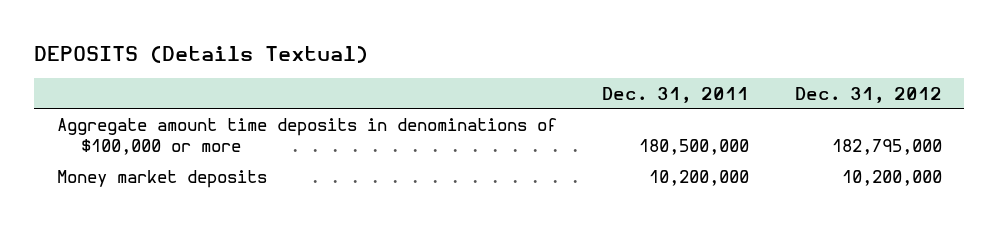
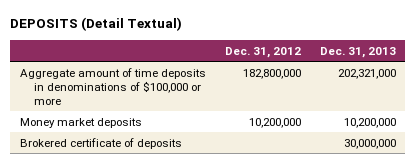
[34,45,369,63] DEPOSITS (Details Textual) -> [10,17,183,32] DEPOSITS (Detail Textual)
[602,86,750,103] Dec. 31, 2011 -> none
none -> [319,46,396,58] Dec. 31, 2013
[57,117,558,156] Aggregate amount time deposits in denominations of $100,000 or more -> [19,67,206,105] Aggregate amount of time deposits in denominations of $100,000 or more
[831,139,942,156] 182,795,000 -> [242,68,301,79] 182,800,000
none -> [19,137,182,149] Brokered certificate of deposits

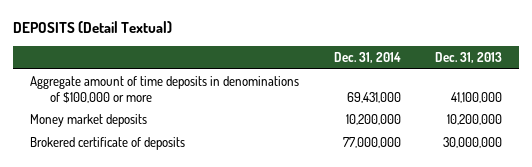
[224,46,301,58] Dec. 31, 2012 -> none
none -> [333,52,401,64] Dec. 31, 2014
[337,68,396,79] 202,321,000 -> [451,91,503,103] 41,100,000

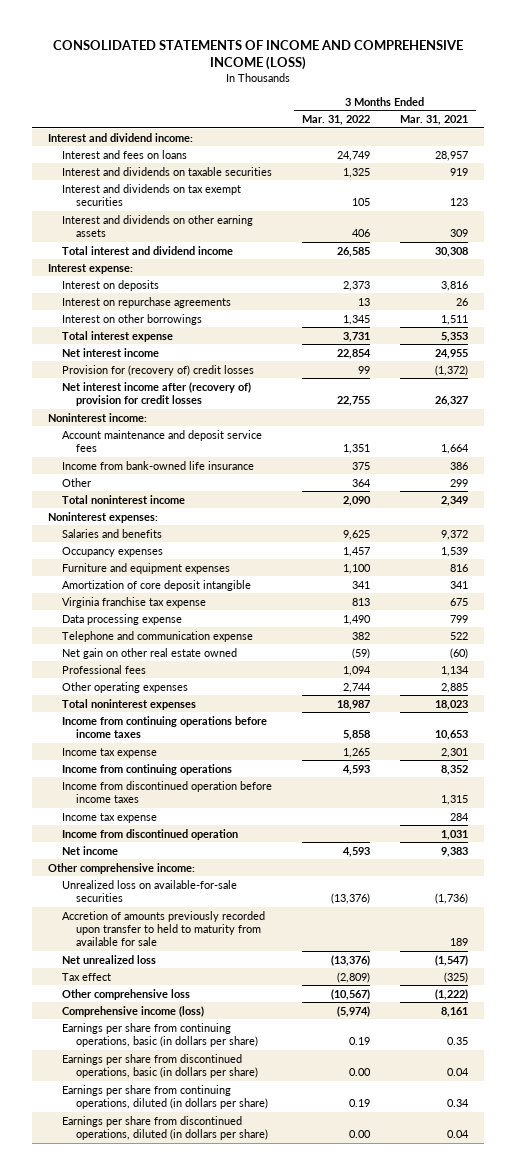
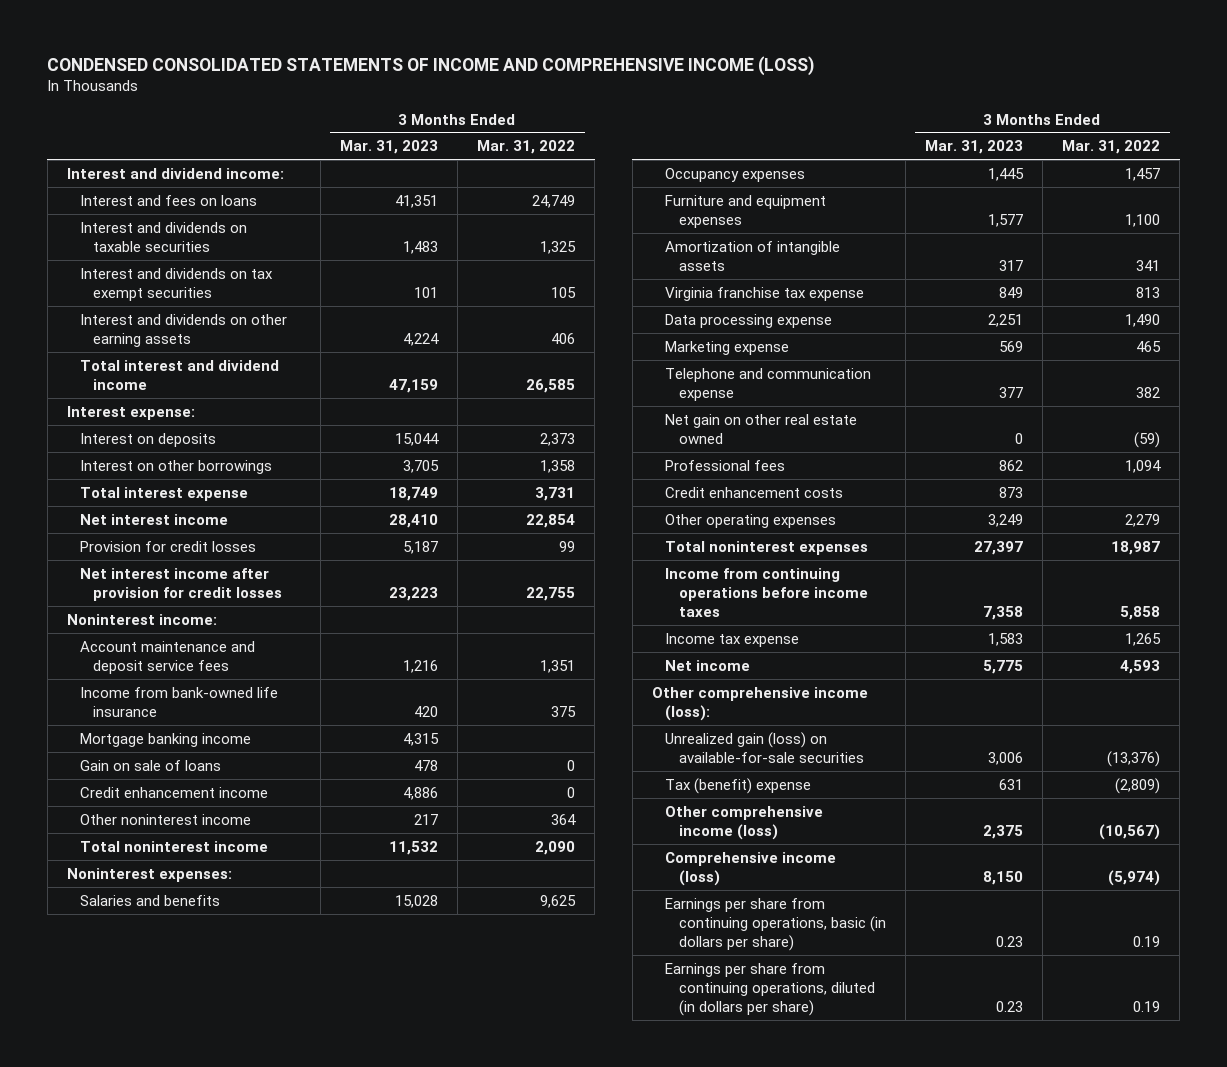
[53,39,464,71] CONSOLIDATED STATEMENTS OF INCOME AND COMPREHENSIVE INCOME (LOSS) -> [47,55,815,76] CONDENSED CONSOLIDATED STATEMENTS OF INCOME AND COMPREHENSIVE INCOME (LOSS)
[400,114,469,125] Mar. 31, 2021 -> none
none -> [339,140,438,155] Mar. 31, 2023
[61,296,231,308] Interest on repurchase agreements -> none
[343,314,371,325] 1,345 -> [539,459,575,473] 1,358
[61,364,254,376] Provision for (recovery of) credit losses -> [80,540,257,552] Provision for credit losses
[61,381,251,407] Net interest income after (recovery of) provision for credit losses -> [80,567,283,602] Net interest income after provision for credit losses
none -> [80,732,252,747] Mortgage banking income
none -> [80,759,222,771] Gain on sale of loans
none -> [80,786,269,798] Credit enhancement income
[61,477,91,487] Other -> [80,813,252,825] Other noninterest income
[61,579,251,591] Amortization of core deposit intangible -> [665,240,841,272] Amortization of intangible assets
none -> [665,340,790,355] Marketing expense
none -> [665,486,844,498] Credit enhancement costs
[343,682,372,693] 2,744 -> [1125,513,1161,527] 2,279
[61,763,232,775] Income from continuing operations -> none
[61,780,272,804] Income from discontinued operation before income taxes -> none
[61,812,157,823] Income tax expense -> none
[61,828,238,840] Income from discontinued operation -> none
[61,879,237,903] Unrealized loss on available-for-sale securities -> none
[61,910,265,947] Accretion of amounts previously recorded upon transfer to held to maturity from available for sale -> none
[47,862,195,874] Other comprehensive income: -> [651,686,868,722] Other comprehensive income (loss):
[61,954,156,964] Net unrealized loss -> [665,731,864,764] Unrealized gain (loss) on available-for-sale securities
[61,972,111,981] Tax effect -> [665,777,812,794] Tax (benefit) expense
[61,988,190,1000] Other comprehensive loss -> [665,805,824,841] Other comprehensive income (loss)
[61,1053,258,1079] Earnings per share from discontinued operations, basic (in dollars per share) -> none
[61,1115,268,1141] Earnings per share from discontinued operations, diluted (in dollars per share) -> none

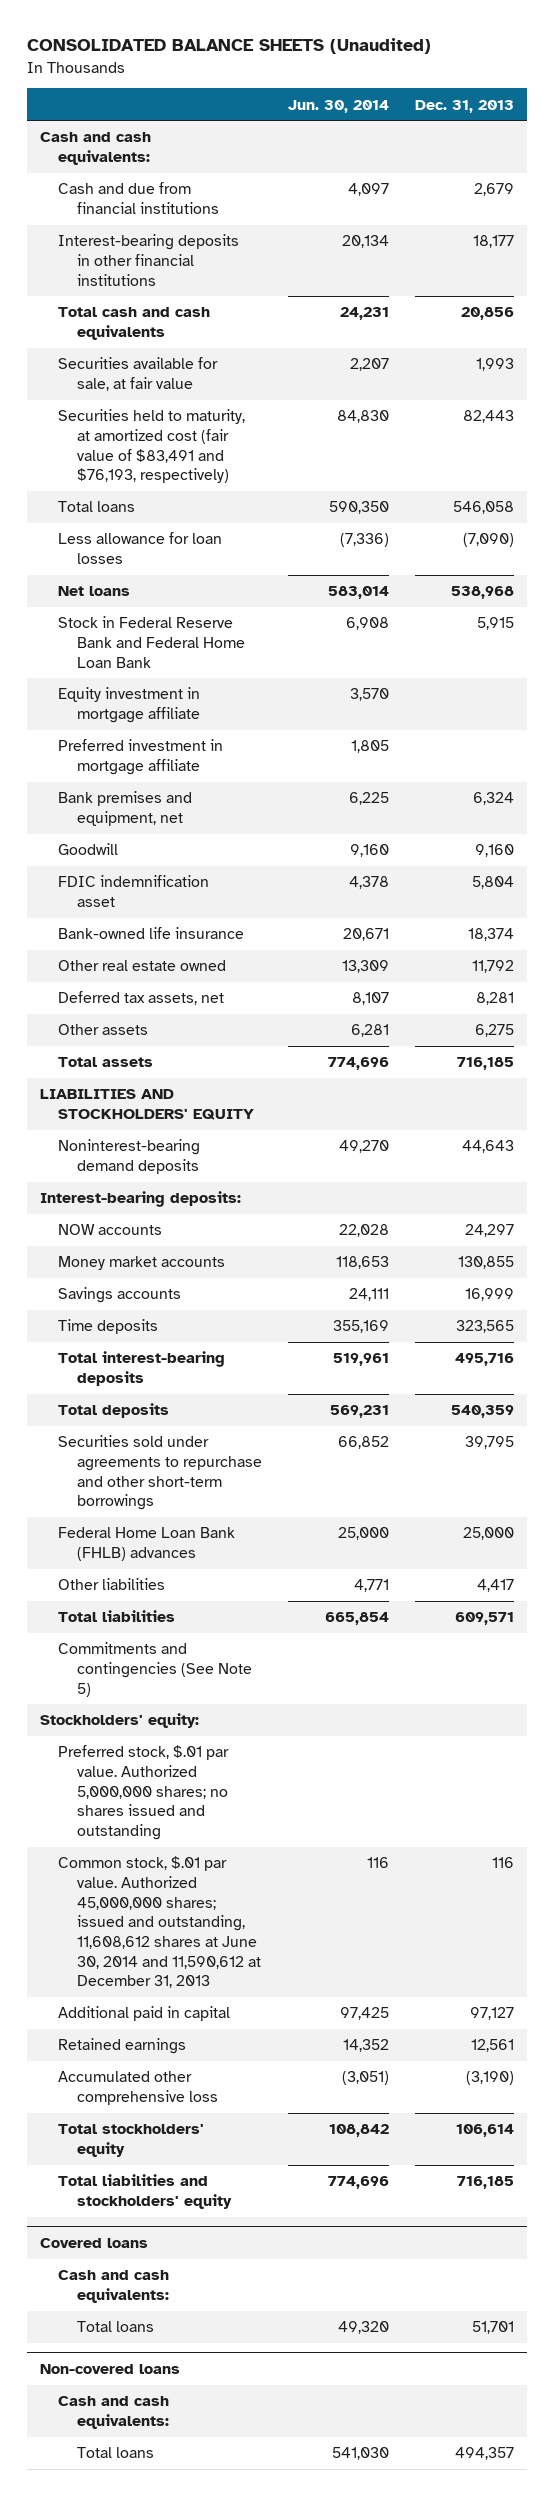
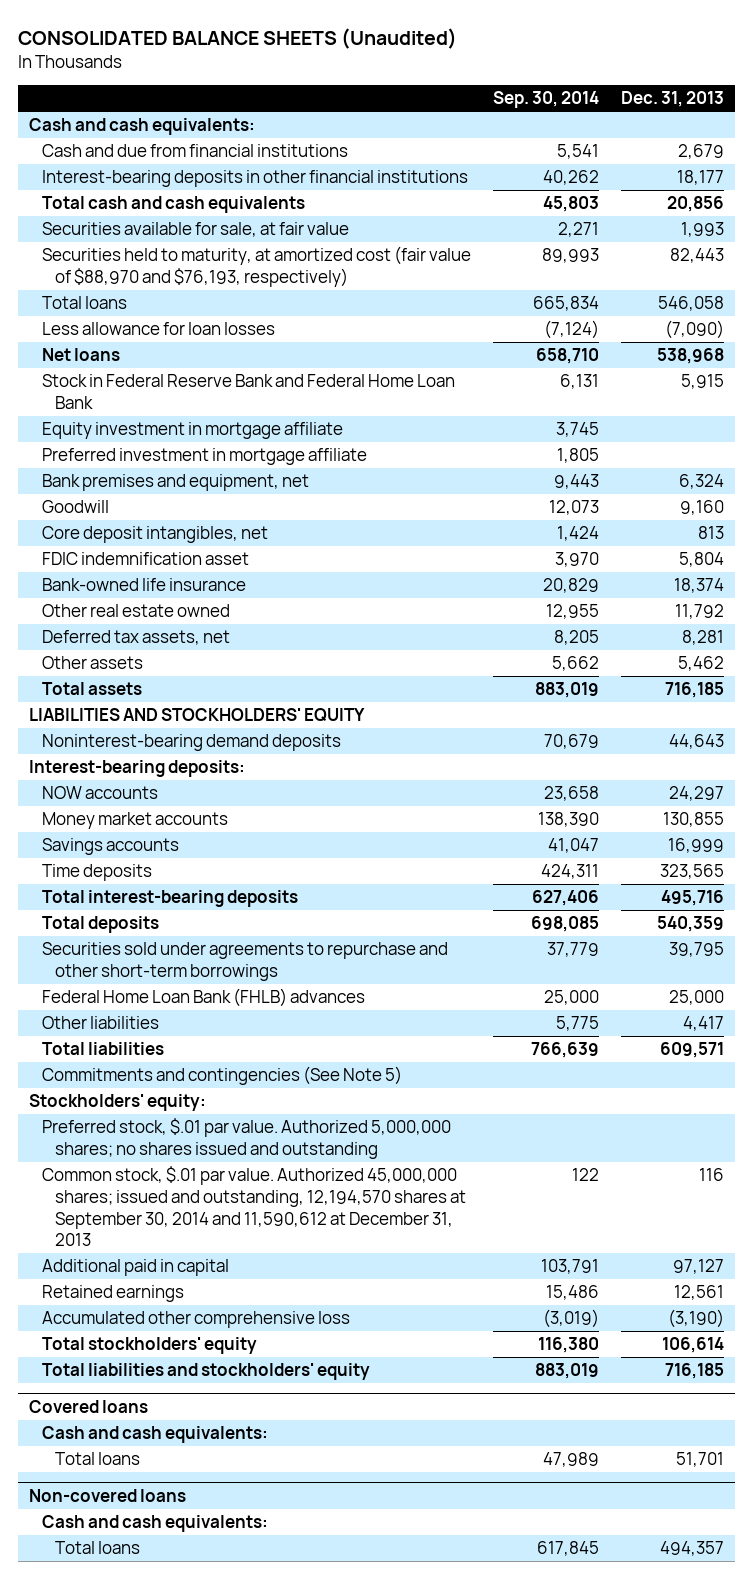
[287,99,389,113] Jun. 30, 2014 -> none
none -> [493,91,600,109] Sep. 30, 2014
[58,409,246,484] Securities held to maturity, at amortized cost (fair value of $83,491 and $76,193, respectively) -> [42,246,472,287] Securities held to maturity, at amortized cost (fair value of $88,970 and $76,193, respectively)
none -> [42,526,269,544] Core deposit intangibles, net
[474,1024,514,1038] 6,275 -> [678,656,725,672] 5,462
[58,1856,261,1989] Common stock, $.01 par value. Authorized 45,000,000 shares; issued and outstanding, 11,608,612 shares at June 30, 2014 and 11,590,612 at December 31, 2013 -> [42,1166,467,1247] Common stock, $.01 par value. Authorized 45,000,000 shares; issued and outstanding, 12,194,570 shares at September 30, 2014 and 11,590,612 at December 31, 2013

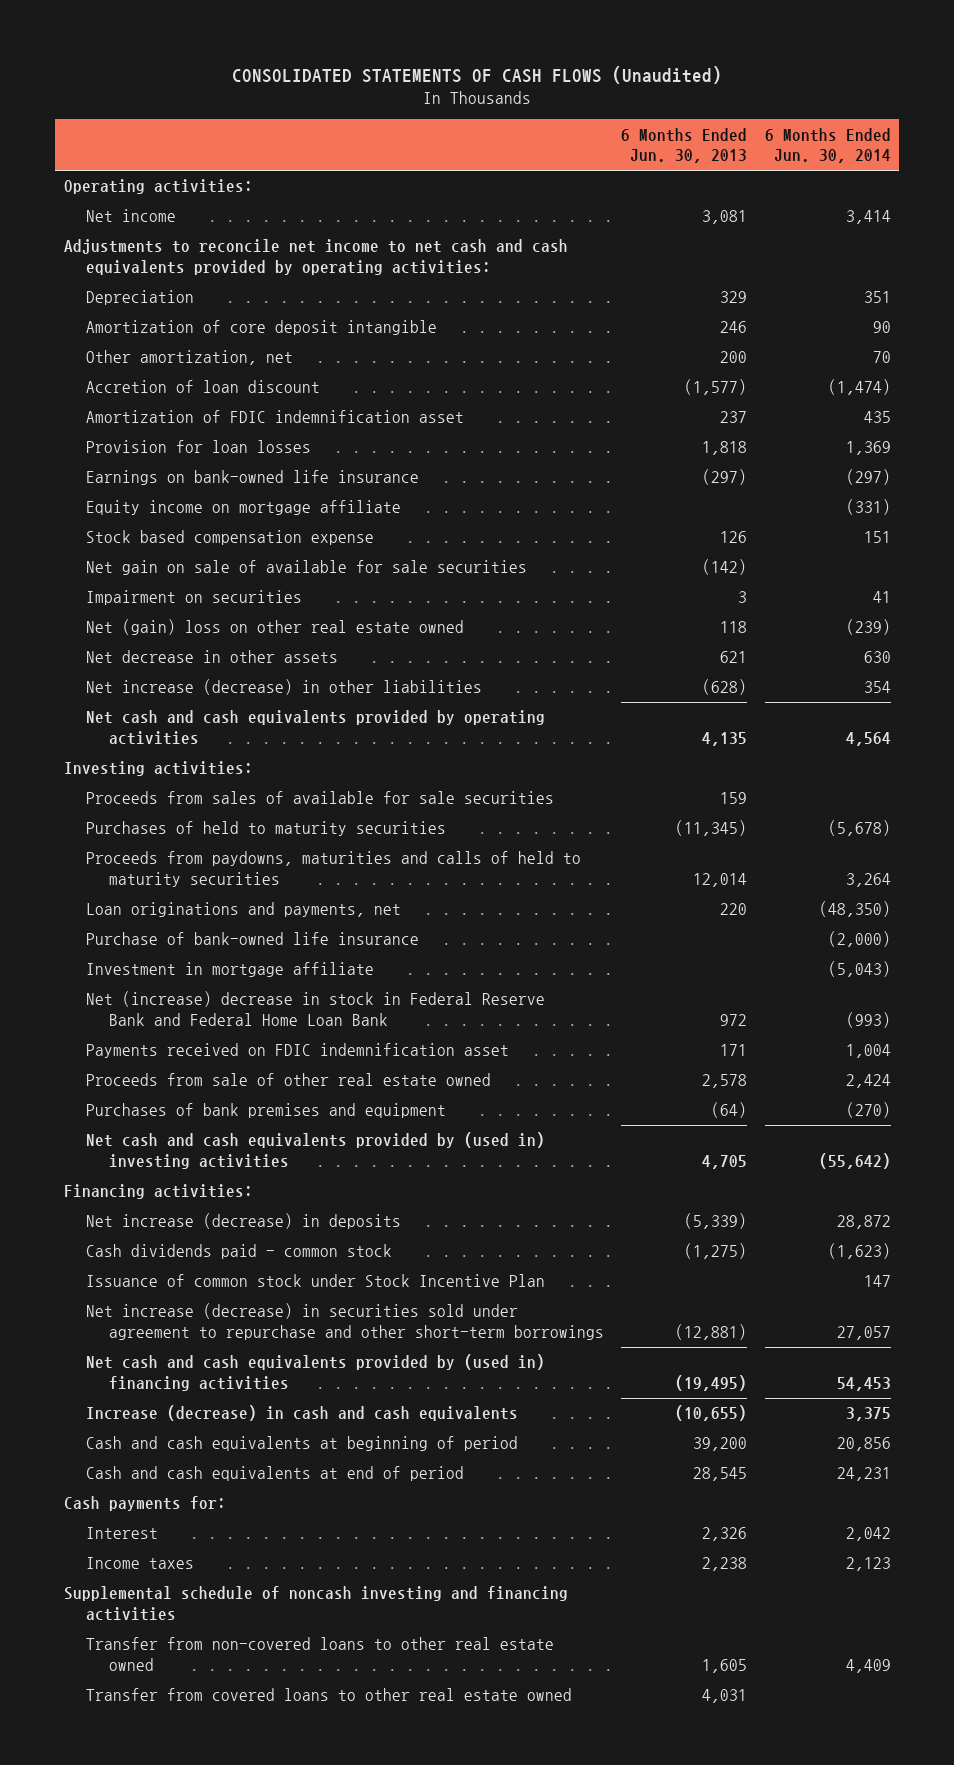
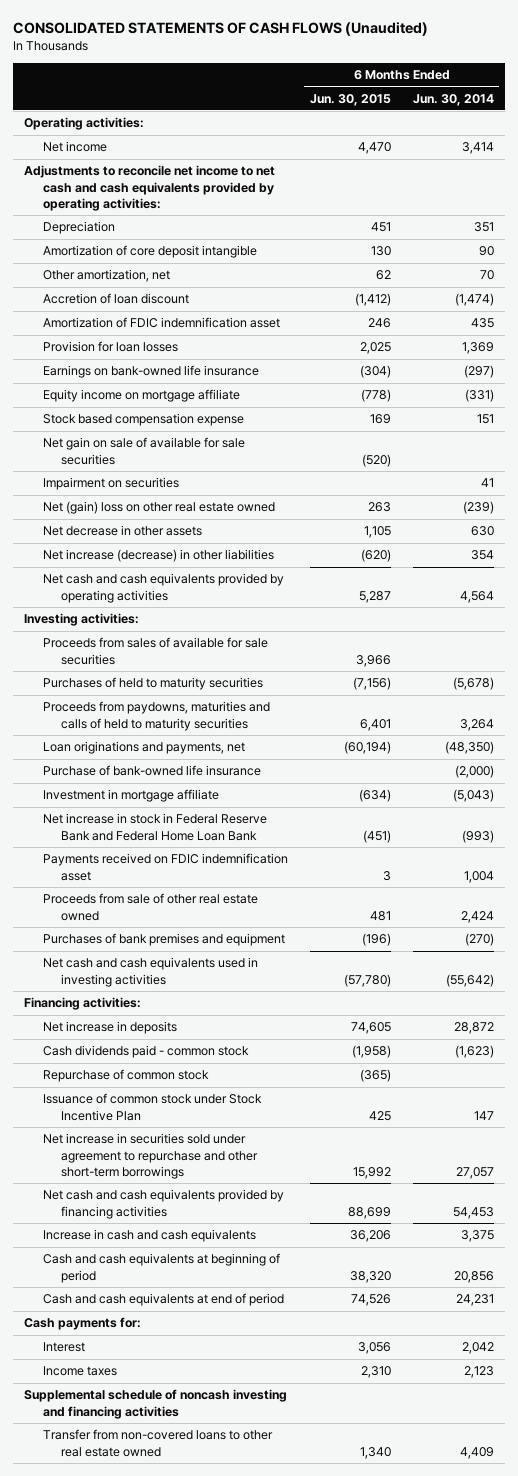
[621,127,748,164] 6 Months Ended Jun. 30, 2013 -> none
none -> [309,93,391,106] Jun. 30, 2015
[86,991,546,1027] Net (increase) decrease in stock in Federal Reserve Bank and Federal Home Loan Bank -> [42,813,267,841] Net increase in stock in Federal Reserve Bank and Federal Home Loan Bank
[86,1132,546,1170] Net cash and cash equivalents provided by (used in) investing activities -> [42,957,258,987] Net cash and cash equivalents used in investing activities
[86,1213,402,1230] Net increase (decrease) in deposits -> [42,1021,177,1035] Net increase in deposits
none -> [42,1069,209,1083] Repurchase of common stock
[86,1303,604,1341] Net increase (decrease) in securities sold under agreement to repurchase and other short-term borrowings -> [42,1133,258,1179] Net increase in securities sold under agreement to repurchase and other short-term borrowings
[86,1354,546,1392] Net cash and cash equivalents provided by (used in) financing activities -> [42,1189,284,1219] Net cash and cash equivalents provided by financing activities
[86,1405,519,1422] Increase (decrease) in cash and cash equivalents -> [42,1229,256,1243] Increase in cash and cash equivalents
[86,1688,573,1702] Transfer from covered loans to other real estate owned -> none

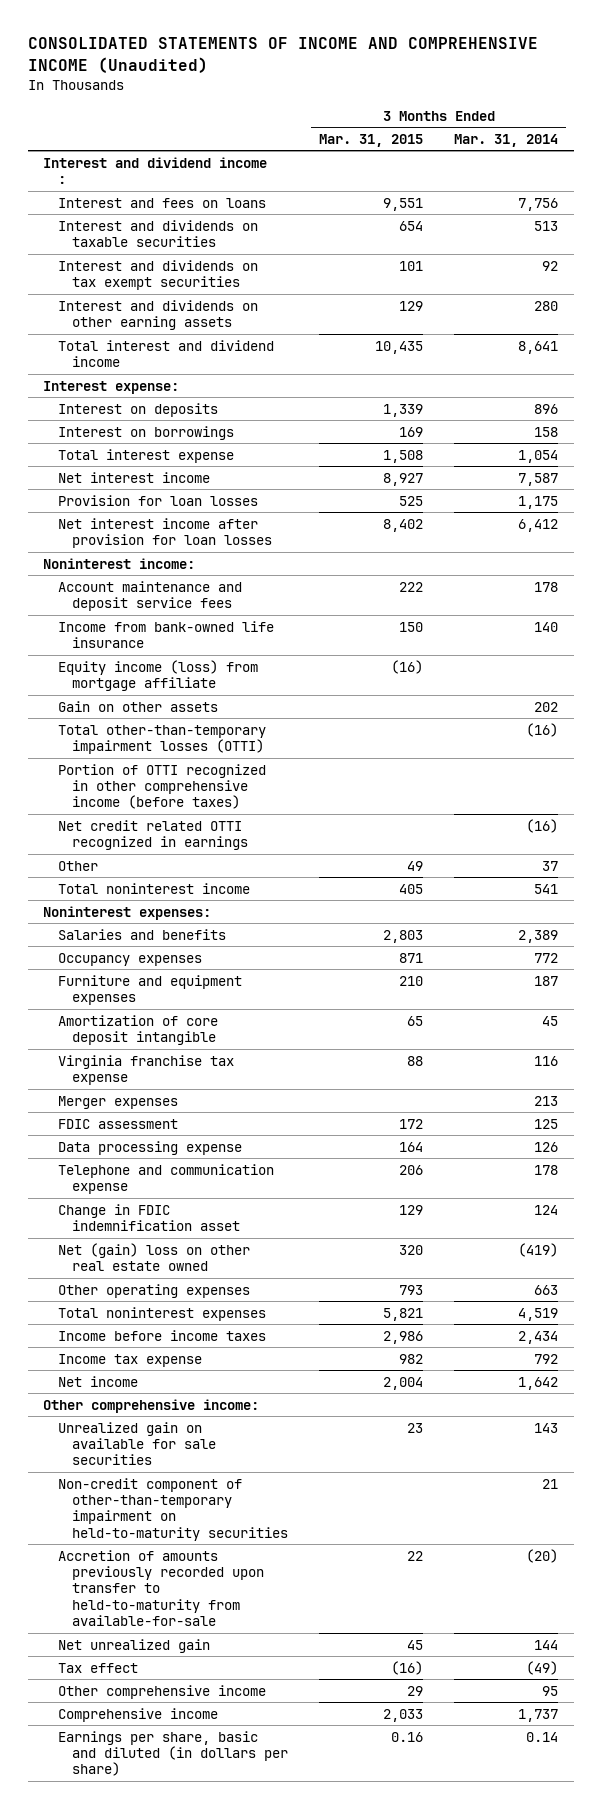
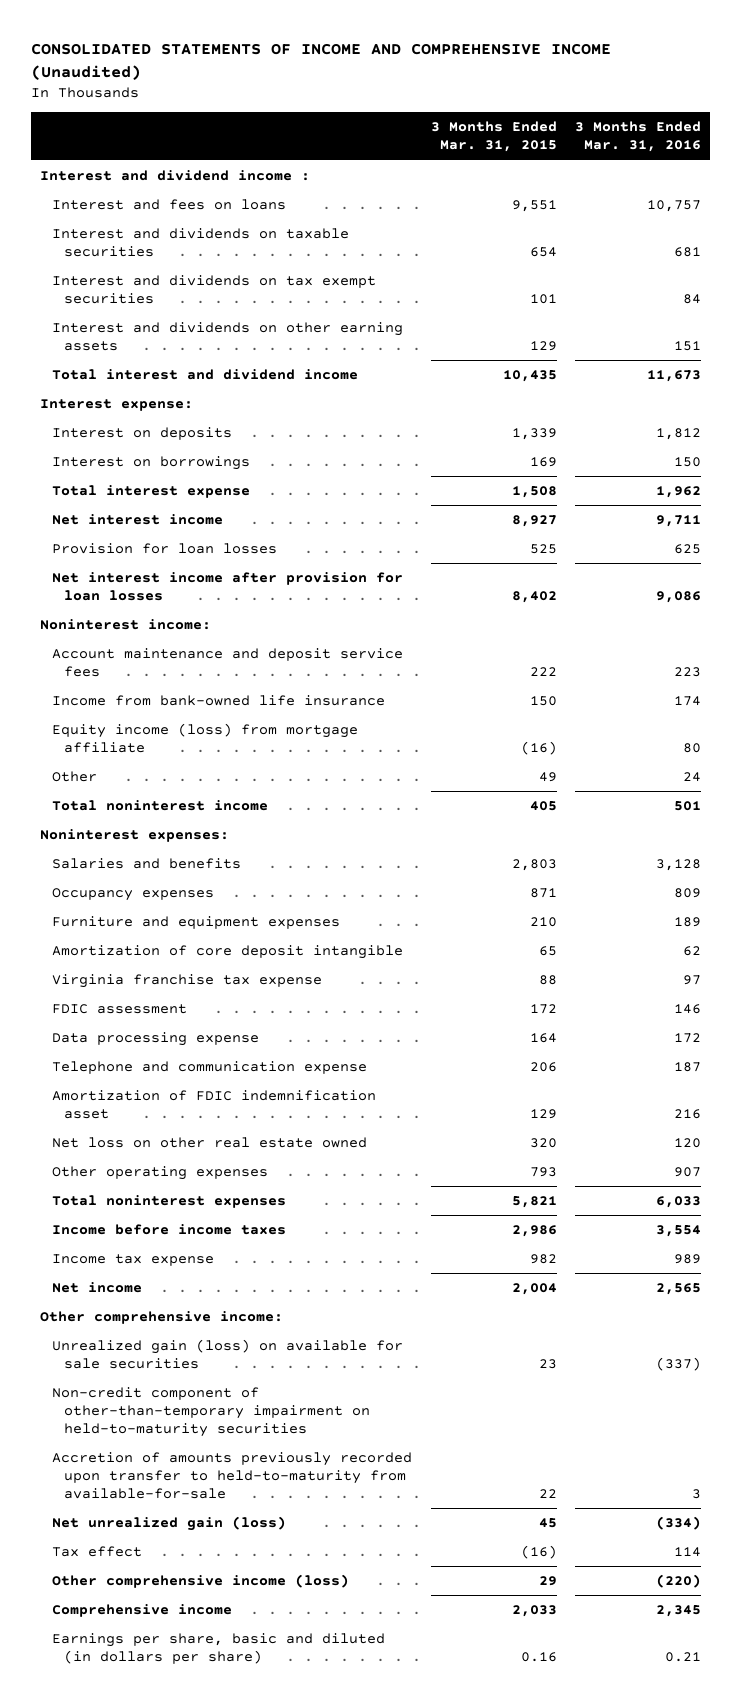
[454,133,559,147] Mar. 31, 2014 -> none
none -> [574,121,701,153] 3 Months Ended Mar. 31, 2016
[57,700,218,712] Gain on other assets -> none
[57,724,266,755] Total other-than-temporary impairment losses (OTTI) -> none
[57,763,266,810] Portion of OTTI recognized in other comprehensive income (before taxes) -> none
[57,819,248,851] Net credit related OTTI recognized in earnings -> none
[57,1095,178,1109] Merger expenses -> none
[57,1203,240,1232] Change in FDIC indemnification asset -> [52,1089,377,1119] Amortization of FDIC indemnification asset
[57,1242,250,1272] Net (gain) loss on other real estate owned -> [52,1136,368,1148] Net loss on other real estate owned
[57,1421,216,1466] Unrealized gain on available for sale securities -> [52,1338,404,1369] Unrealized gain (loss) on available for sale securities
[57,1638,210,1653] Net unrealized gain -> [52,1515,287,1531] Net unrealized gain (loss)
[57,1684,266,1699] Other comprehensive income -> [52,1573,350,1588] Other comprehensive income (loss)

